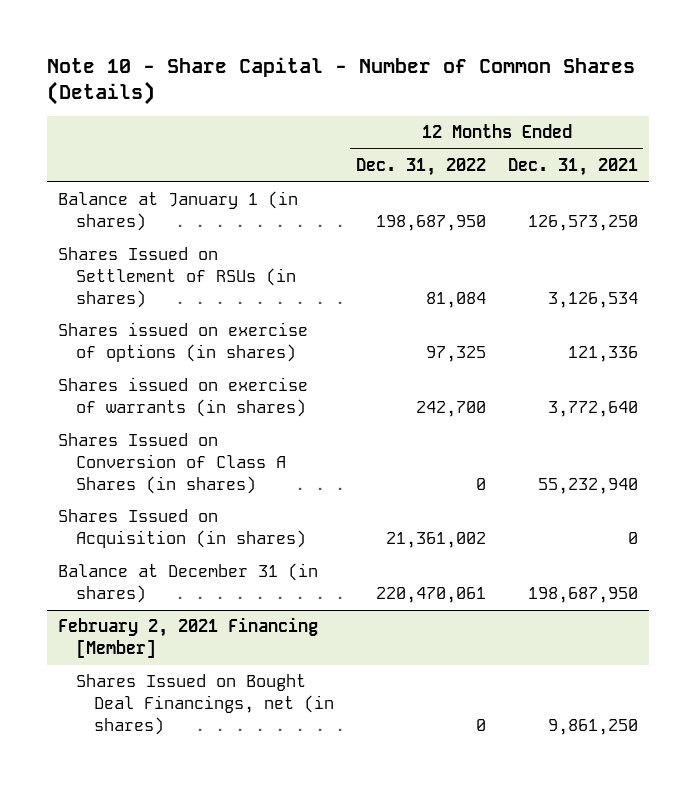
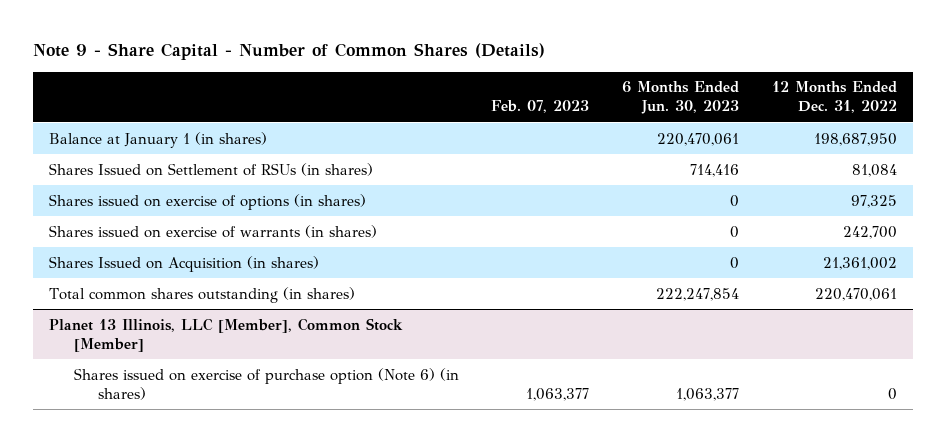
[46,56,635,105] Note 10 - Share Capital - Number of Common Shares (Details) -> [32,43,545,61] Note 9 - Share Capital - Number of Common Shares (Details)
[507,157,638,176] Dec. 31, 2021 -> none
none -> [491,100,590,114] Feb. 07, 2023
none -> [622,81,740,115] 6 Months Ended Jun. 30, 2023
[57,433,286,494] Shares Issued on Conversion of Class A Shares (in shares) -> none
[57,617,318,659] February 2, 2021 Financing [Member] -> none
[75,674,335,735] Shares Issued on Bought Deal Financings, net (in shares) -> none
[57,563,318,604] Balance at December 31 (in shares) -> [49,286,356,303] Total common shares outstanding (in shares)
none -> [49,317,404,352] Planet 13 Illinois, LLC [Member], Common Stock [Member]
none -> [73,367,459,400] Shares issued on exercise of purchase option (Note 6) (in shares)

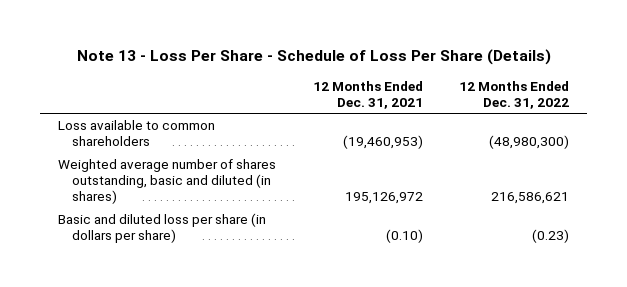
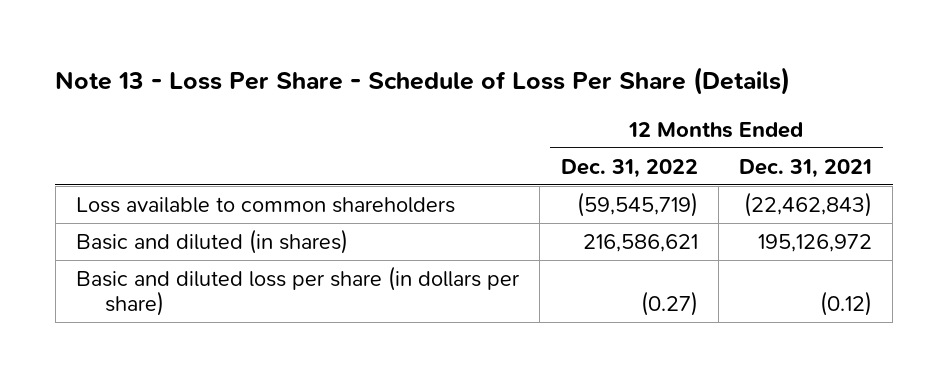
[342,135,423,150] (19,460,953) -> [744,191,873,217] (22,462,843)
[488,135,569,150] (48,980,300) -> [576,191,698,217] (59,545,719)
[58,159,277,205] Weighted average number of shares outstanding, basic and diluted (in shares) -> [76,228,349,254] Basic and diluted (in shares)
[385,229,423,244] (0.10) -> [820,291,873,317] (0.12)
[531,229,569,244] (0.23) -> [640,291,698,317] (0.27)

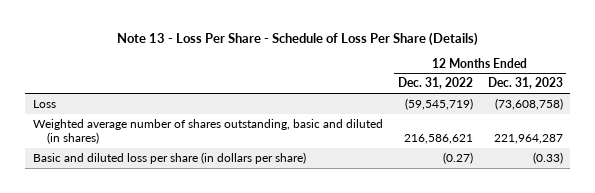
[739,158,873,178] Dec. 31, 2021 -> none
none -> [487,77,563,90] Dec. 31, 2023
[76,196,456,213] Loss available to common shareholders -> [32,99,56,108] Loss
[76,228,349,254] Basic and diluted (in shares) -> [32,118,383,145] Weighted average number of shares outstanding, basic and diluted (in shares)

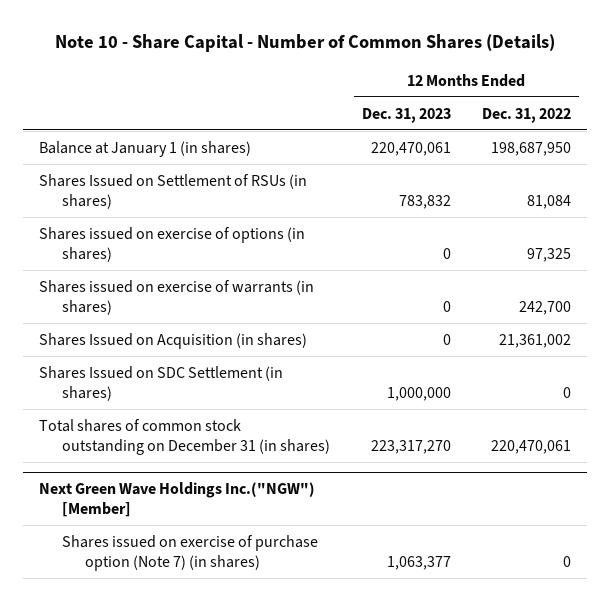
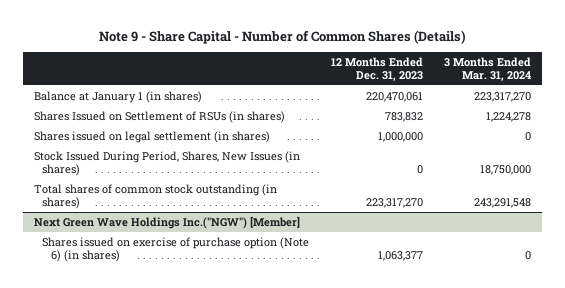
[54,34,555,53] Note 10 - Share Capital - Number of Common Shares (Details) -> [98,29,466,44] Note 9 - Share Capital - Number of Common Shares (Details)
[482,107,572,123] Dec. 31, 2022 -> none
none -> [444,56,532,82] 3 Months Ended Mar. 31, 2024
[38,226,305,262] Shares issued on exercise of options (in shares) -> none
[38,279,314,315] Shares issued on exercise of warrants (in shares) -> none
[38,332,307,349] Shares Issued on Acquisition (in shares) -> none
[38,365,283,401] Shares Issued on SDC Settlement (in shares) -> [33,130,270,143] Shares issued on legal settlement (in shares)
none -> [33,150,300,177] Stock Issued During Period, Shares, New Issues (in shares)
[38,418,330,455] Total shares of common stock outstanding on December 31 (in shares) -> [33,183,277,210] Total shares of common stock outstanding (in shares)
[61,534,318,571] Shares issued on exercise of purchase option (Note 7) (in shares) -> [42,236,310,263] Shares issued on exercise of purchase option (Note 6) (in shares)

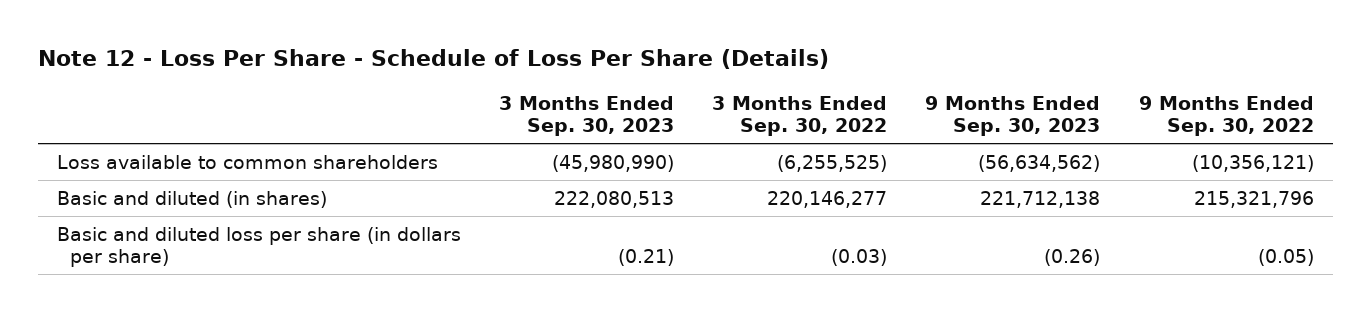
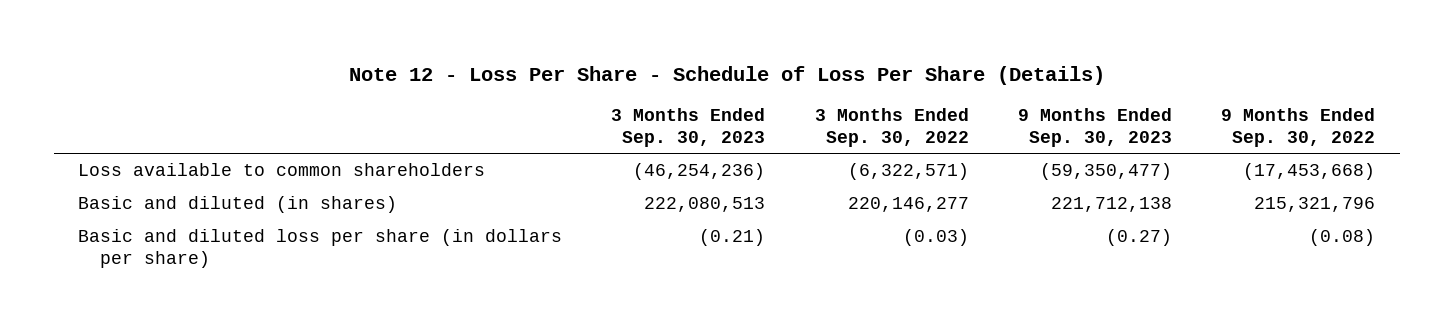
[551,154,674,172] (45,980,990) -> [633,163,766,181] (46,254,236)
[777,154,888,172] (6,255,525) -> [847,163,969,181] (6,322,571)
[978,154,1101,172] (56,634,562) -> [1039,163,1172,181] (59,350,477)
[1191,154,1314,172] (10,356,121) -> [1243,163,1376,181] (17,453,668)
[1044,249,1101,267] (0.26) -> [1105,229,1172,247] (0.27)
[1257,249,1314,267] (0.05) -> [1309,229,1376,247] (0.08)

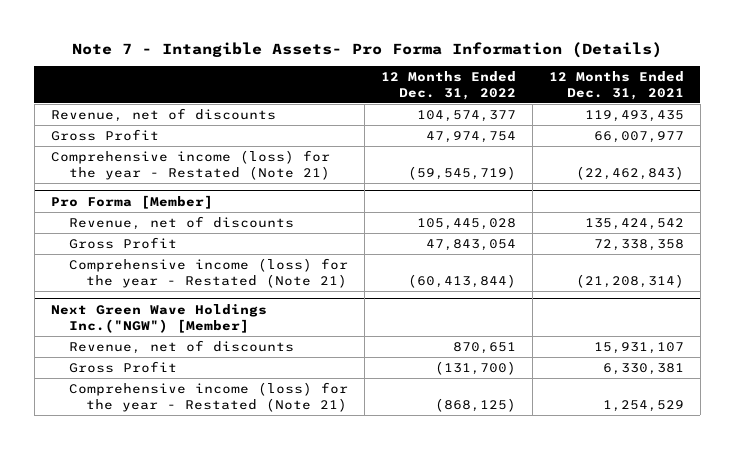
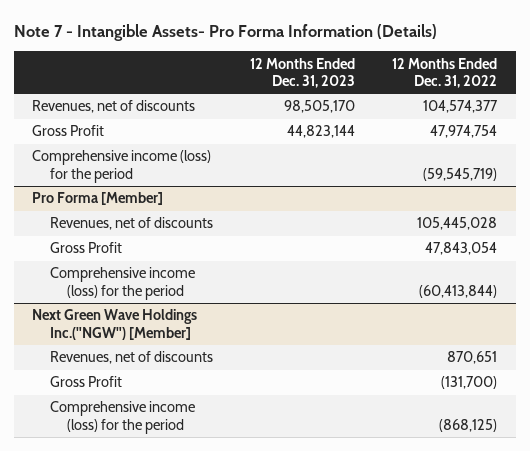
[548,70,684,100] 12 Months Ended Dec. 31, 2021 -> none
none -> [249,57,355,88] 12 Months Ended Dec. 31, 2023
[50,107,276,122] Revenue, net of discounts -> [32,100,196,114] Revenues, net of discounts
[50,149,330,180] Comprehensive income (loss) for the year - Restated (Note 21) -> [32,150,212,183] Comprehensive income (loss) for the period
[68,215,294,230] Revenue, net of discounts -> [49,217,213,231] Revenues, net of discounts
[68,257,348,288] Comprehensive income (loss) for the year - Restated (Note 21) -> [49,267,195,300] Comprehensive income (loss) for the period
[68,339,294,354] Revenue, net of discounts -> [49,351,213,365] Revenues, net of discounts
[68,381,348,412] Comprehensive income (loss) for the year - Restated (Note 21) -> [49,401,195,434] Comprehensive income (loss) for the period

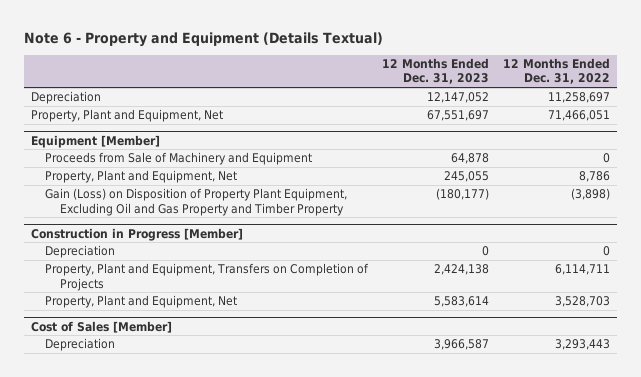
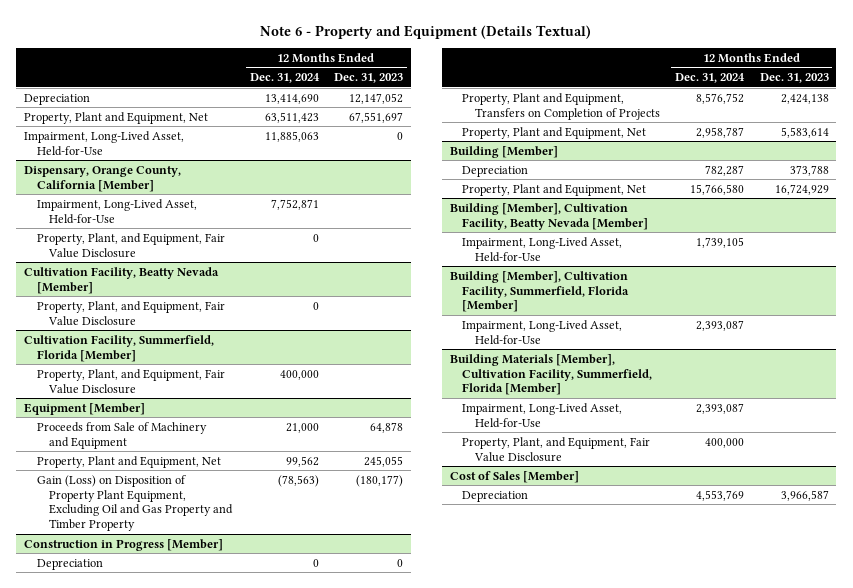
[502,58,610,85] 12 Months Ended Dec. 31, 2022 -> none
none -> [249,73,320,84] Dec. 31, 2024
none -> [23,130,184,156] Impairment, Long-Lived Asset, Held-for-Use
none -> [23,165,181,192] Dispensary, Orange County, California [Member]
none -> [36,198,197,224] Impairment, Long-Lived Asset, Held-for-Use
none -> [36,232,225,258] Property, Plant, and Equipment, Fair Value Disclosure
none -> [23,266,219,294] Cultivation Facility, Beatty Nevada [Member]
none -> [36,300,225,326] Property, Plant, and Equipment, Fair Value Disclosure
none -> [23,334,214,362] Cultivation Facility, Summerfield, Florida [Member]
none -> [36,368,225,394] Property, Plant, and Equipment, Fair Value Disclosure
none -> [449,145,558,158] Building [Member]
none -> [462,165,529,177] Depreciation
none -> [462,183,647,196] Property, Plant and Equipment, Net
none -> [449,202,649,230] Building [Member], Cultivation Facility, Beatty Nevada [Member]
none -> [462,236,623,262] Impairment, Long-Lived Asset, Held-for-Use
none -> [449,270,630,313] Building [Member], Cultivation Facility, Summerfield, Florida [Member]
none -> [462,319,623,345] Impairment, Long-Lived Asset, Held-for-Use
none -> [449,353,653,396] Building Materials [Member], Cultivation Facility, Summerfield, Florida [Member]
none -> [462,402,623,428] Impairment, Long-Lived Asset, Held-for-Use
none -> [462,436,651,462] Property, Plant, and Equipment, Fair Value Disclosure

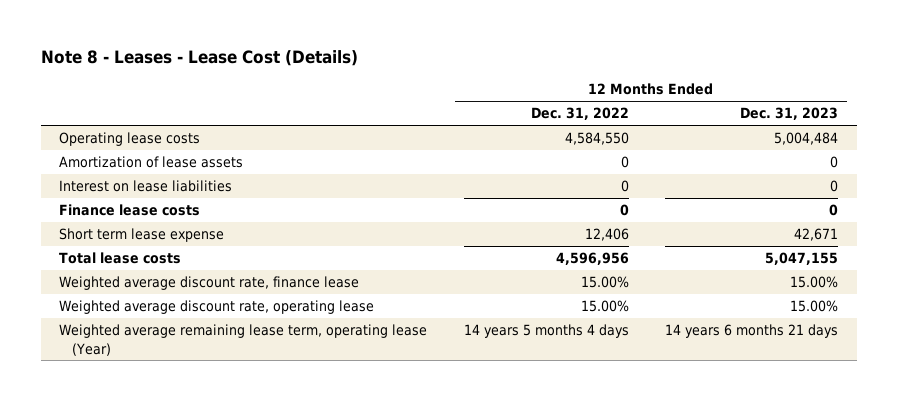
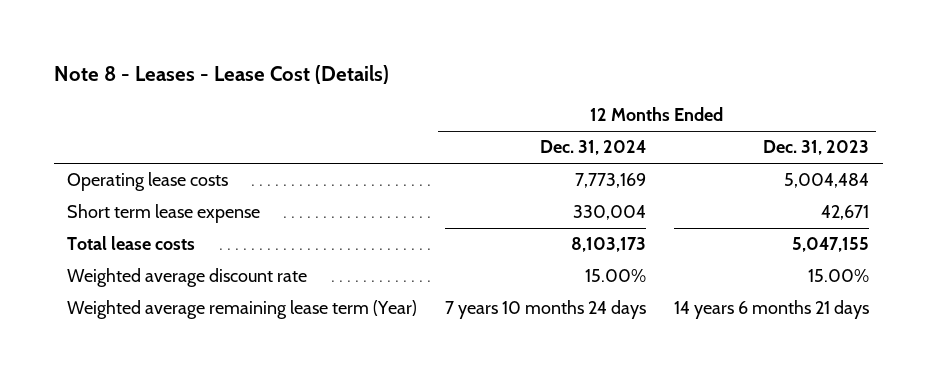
[530,107,629,121] Dec. 31, 2022 -> none
none -> [540,140,647,156] Dec. 31, 2024
[59,156,244,169] Amortization of lease assets -> none
[59,180,233,193] Interest on lease liabilities -> none
[59,204,201,217] Finance lease costs -> none
[59,276,360,291] Weighted average discount rate, finance lease -> none
[59,300,375,315] Weighted average discount rate, operating lease -> [67,268,308,288] Weighted average discount rate
[59,324,428,356] Weighted average remaining lease term, operating lease (Year) -> [67,300,418,320] Weighted average remaining lease term (Year)

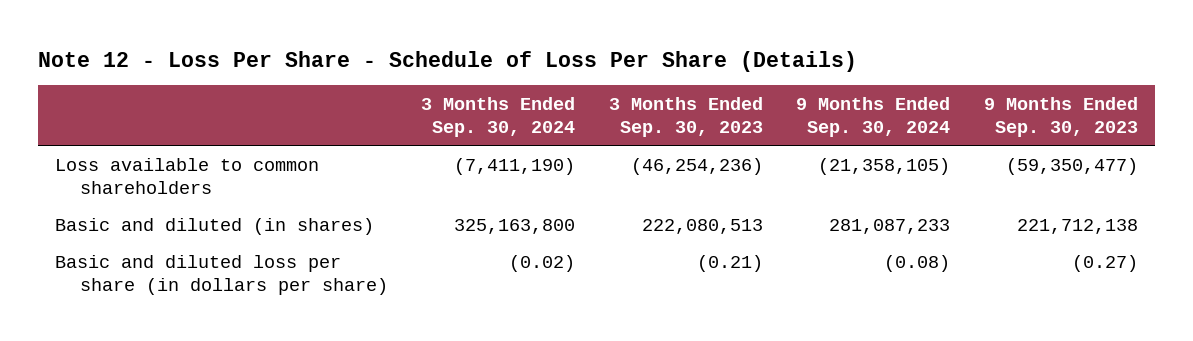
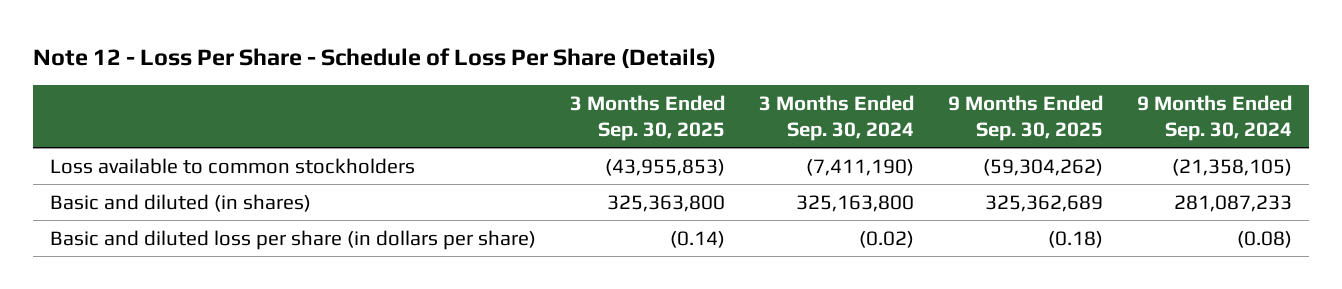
[608,96,763,137] 3 Months Ended Sep. 30, 2023 -> none
[984,96,1139,137] 9 Months Ended Sep. 30, 2023 -> none
none -> [570,94,726,141] 3 Months Ended Sep. 30, 2025
none -> [948,94,1104,141] 9 Months Ended Sep. 30, 2025
[54,157,319,194] Loss available to common shareholders -> [49,157,415,174] Loss available to common stockholders

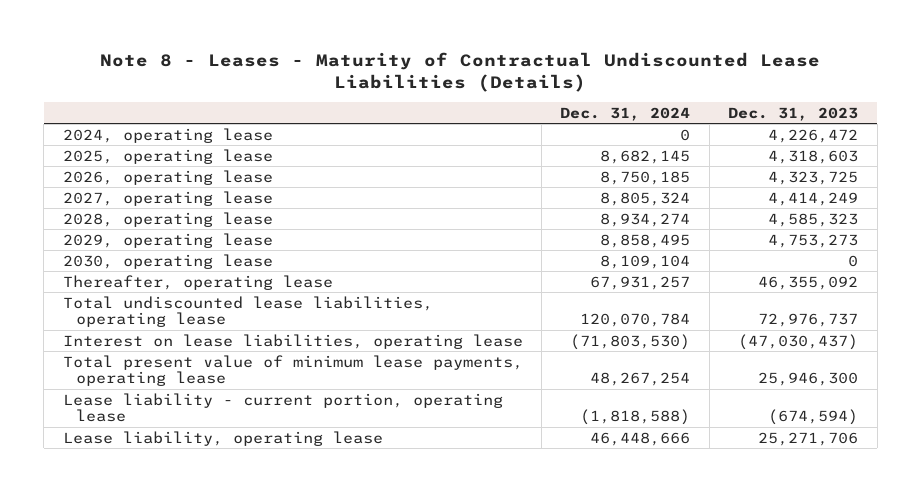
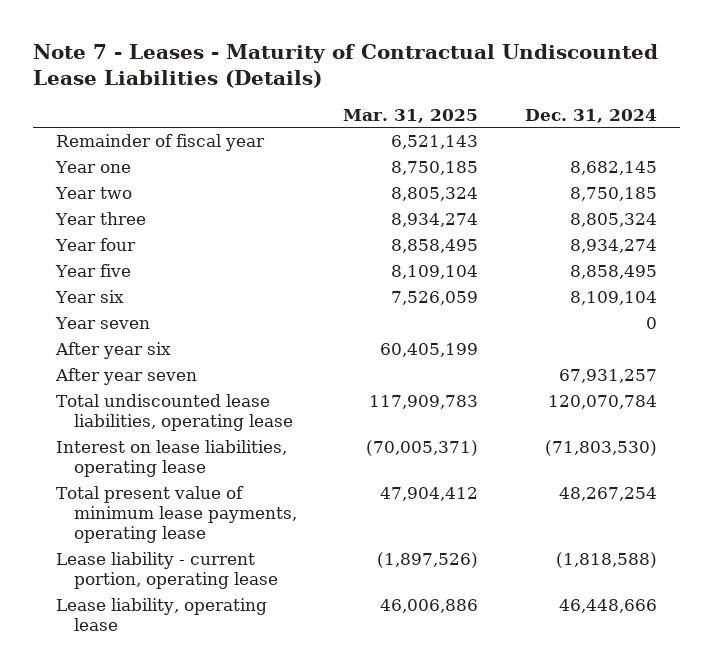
[100,51,821,92] Note 8 - Leases - Maturity of Contractual Undiscounted Lease Liabilities (Details) -> [32,43,658,88] Note 7 - Leases - Maturity of Contractual Undiscounted Lease Liabilities (Details)
[728,106,859,121] Dec. 31, 2023 -> none
none -> [343,108,479,123] Mar. 31, 2025
[62,127,273,143] 2024, operating lease -> none
none -> [55,133,265,151] Remainder of fiscal year
[62,148,273,164] 2025, operating lease -> [54,160,131,173] Year one
[62,169,273,185] 2026, operating lease -> [54,186,132,199] Year two
[62,190,273,206] 2027, operating lease -> [54,211,146,225] Year three
[62,211,273,227] 2028, operating lease -> [54,237,136,251] Year four
[62,232,273,248] 2029, operating lease -> [54,263,131,277] Year five
[62,253,273,269] 2030, operating lease -> [54,289,124,303] Year six
none -> [54,316,150,329] Year seven
none -> [54,341,171,359] After year six
[62,274,333,290] Thereafter, operating lease -> [54,367,197,385] After year seven

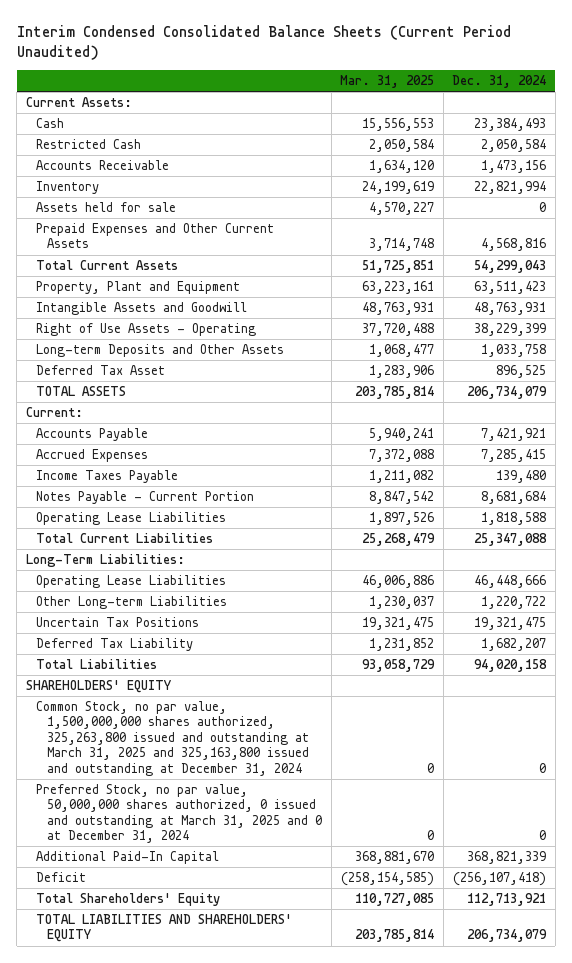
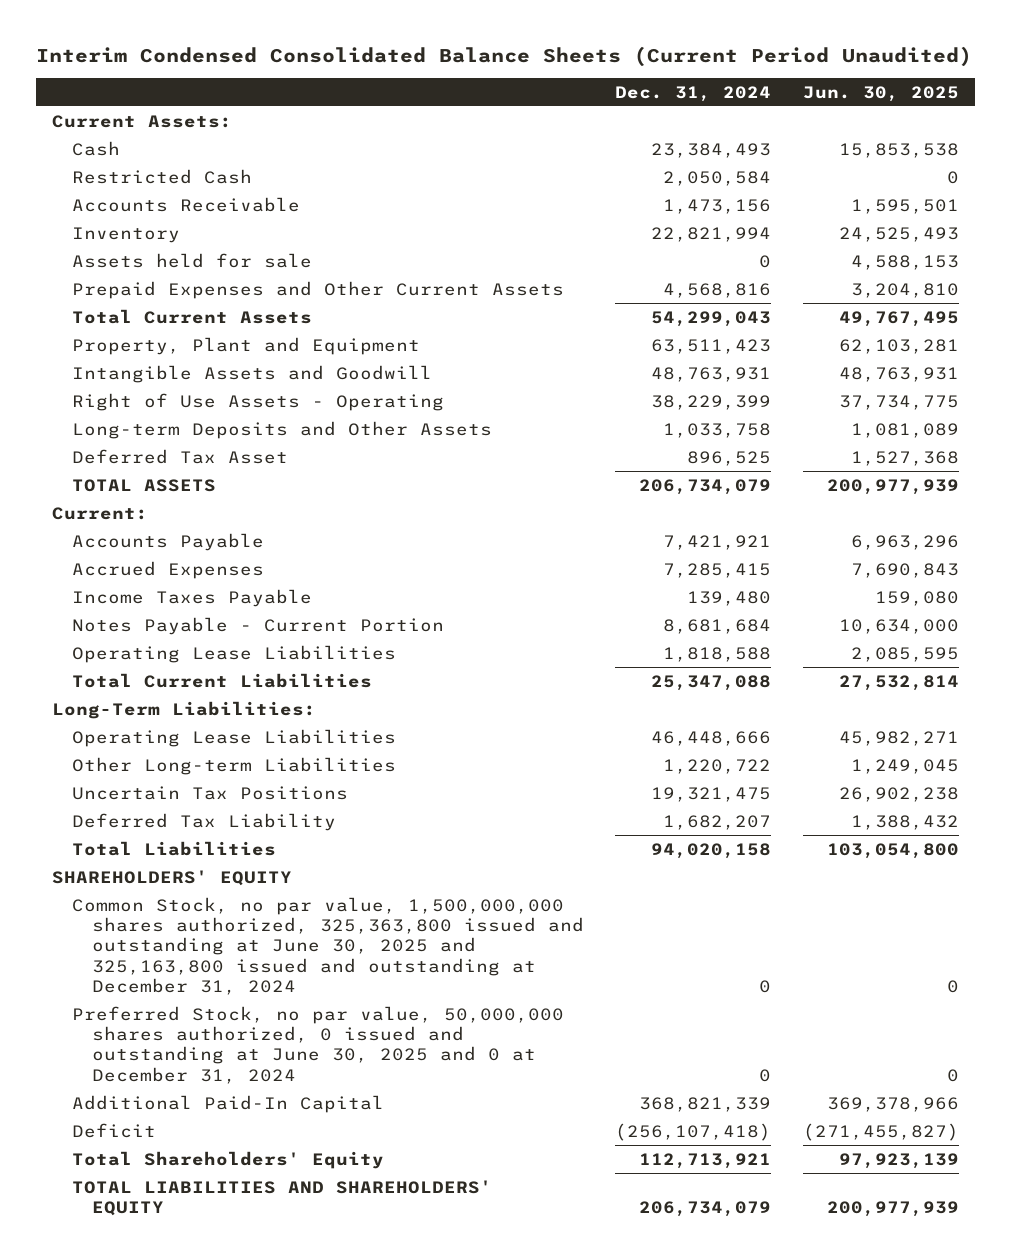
[340,74,435,88] Mar. 31, 2025 -> none
none -> [803,85,960,102] Jun. 30, 2025
[36,701,310,776] Common Stock, no par value, 1,500,000,000 shares authorized, 325,263,800 issued and outstanding at March 31, 2025 and 325,163,800 issued and outstanding at December 31, 2024 -> [71,896,584,996] Common Stock, no par value, 1,500,000,000 shares authorized, 325,363,800 issued and outstanding at June 30, 2025 and 325,163,800 issued and outstanding at December 31, 2024
[36,784,323,844] Preferred Stock, no par value, 50,000,000 shares authorized, 0 issued and outstanding at March 31, 2025 and 0 at December 31, 2024 -> [71,1005,564,1084] Preferred Stock, no par value, 50,000,000 shares authorized, 0 issued and outstanding at June 30, 2025 and 0 at December 31, 2024

